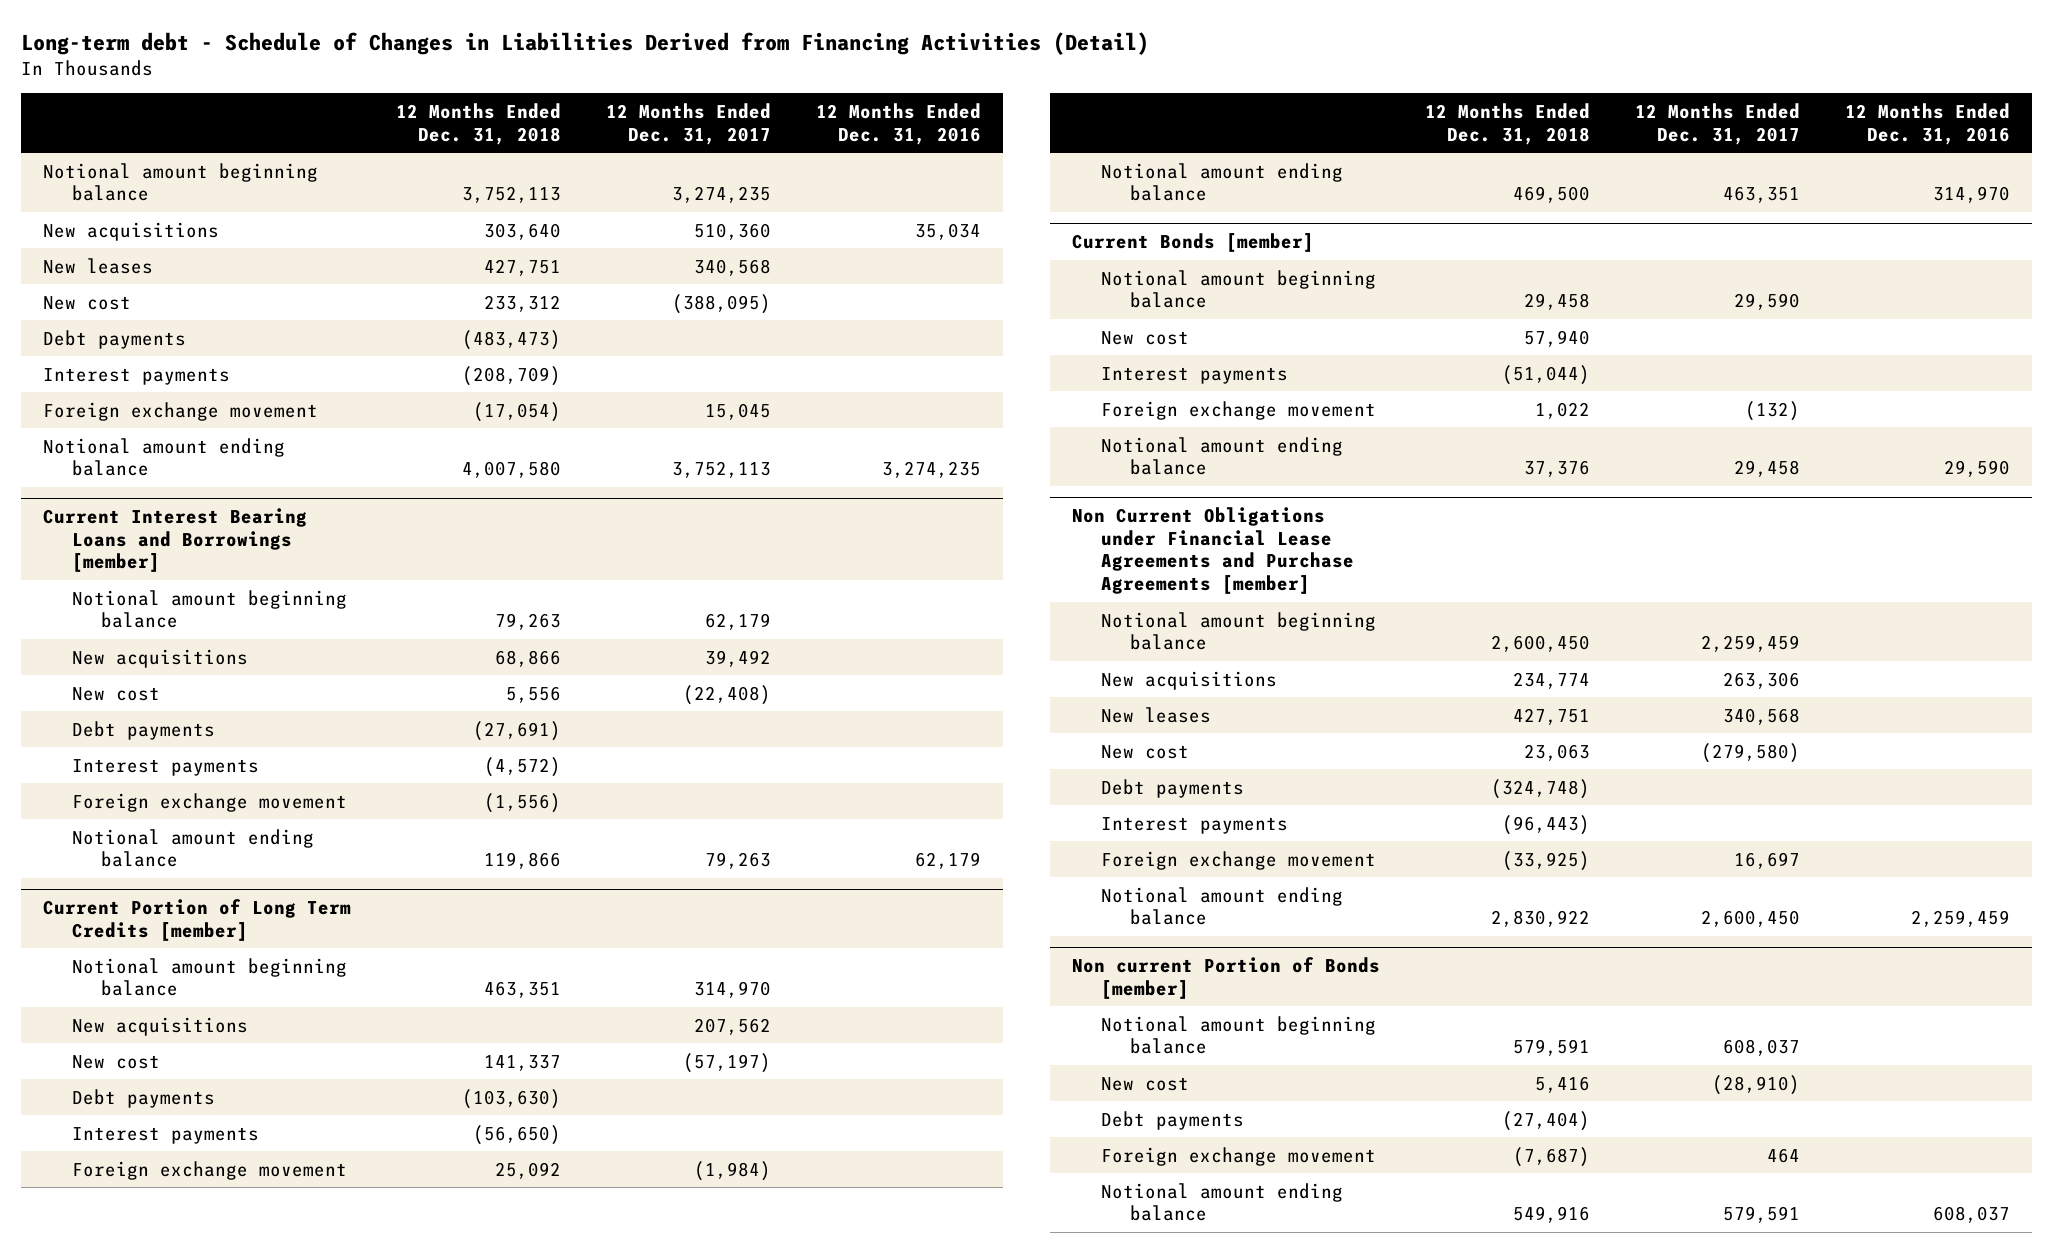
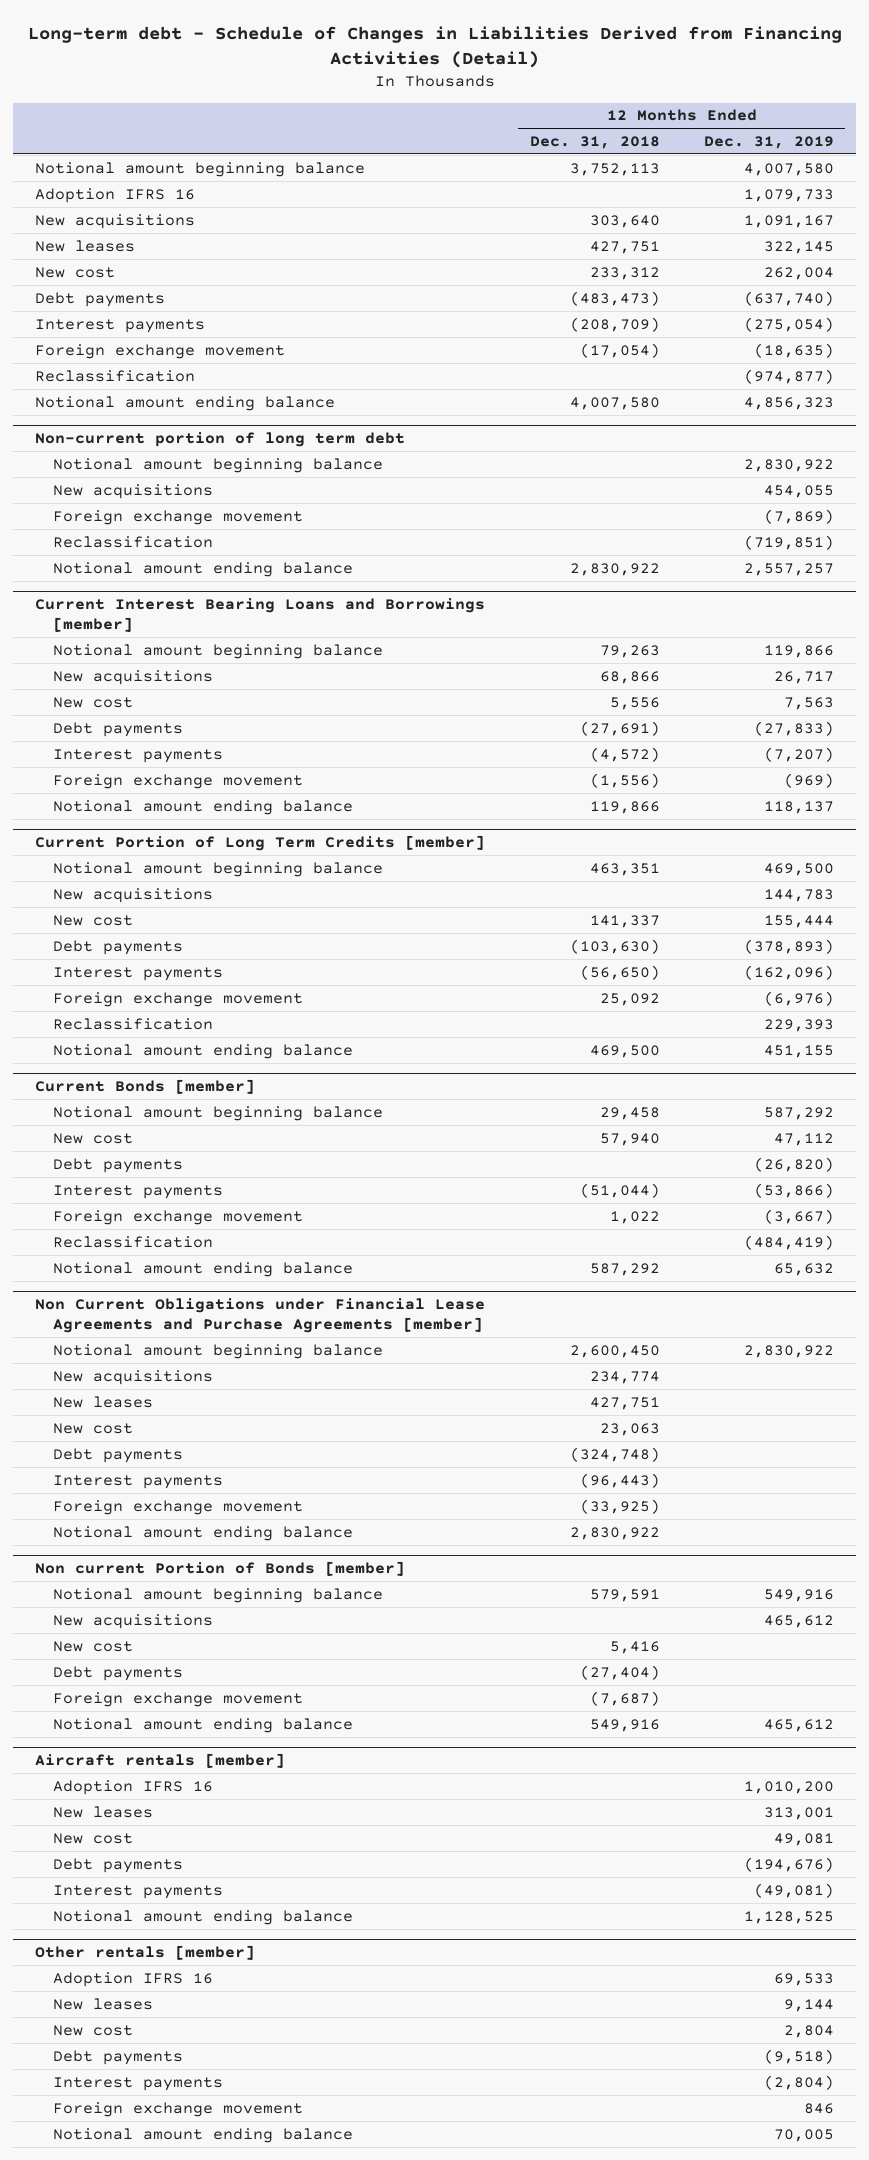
[606,102,772,145] 12 Months Ended Dec. 31, 2017 -> none
[815,102,981,145] 12 Months Ended Dec. 31, 2016 -> none
none -> [703,135,834,149] Dec. 31, 2019
none -> [35,187,196,203] Adoption IFRS 16
none -> [35,369,196,382] Reclassification
none -> [35,431,406,447] Non-current portion of long term debt
none -> [52,457,383,473] Notional amount beginning balance
none -> [52,483,213,499] New acquisitions
none -> [52,509,303,525] Foreign exchange movement
none -> [52,535,213,548] Reclassification
none -> [52,561,353,577] Notional amount ending balance
none -> [52,1017,213,1030] Reclassification
none -> [52,1157,183,1173] Debt payments
none -> [52,1235,213,1248] Reclassification
[1523,460,1590,478] 37,376 -> [589,1262,660,1276] 587,292
none -> [52,1613,213,1629] New acquisitions
none -> [35,1752,286,1768] Aircraft rentals [member]
none -> [52,1779,213,1795] Adoption IFRS 16
none -> [52,1805,153,1818] New leases
none -> [52,1832,133,1844] New cost
none -> [52,1857,183,1873] Debt payments
none -> [52,1884,223,1899] Interest payments
none -> [52,1909,353,1925] Notional amount ending balance
none -> [35,1944,256,1960] Other rentals [member]
none -> [52,1971,213,1987] Adoption IFRS 16
none -> [52,1997,153,2010] New leases
none -> [52,2024,133,2036] New cost
none -> [52,2049,183,2065] Debt payments
none -> [52,2076,223,2091] Interest payments
none -> [52,2101,303,2117] Foreign exchange movement
none -> [52,2127,353,2143] Notional amount ending balance

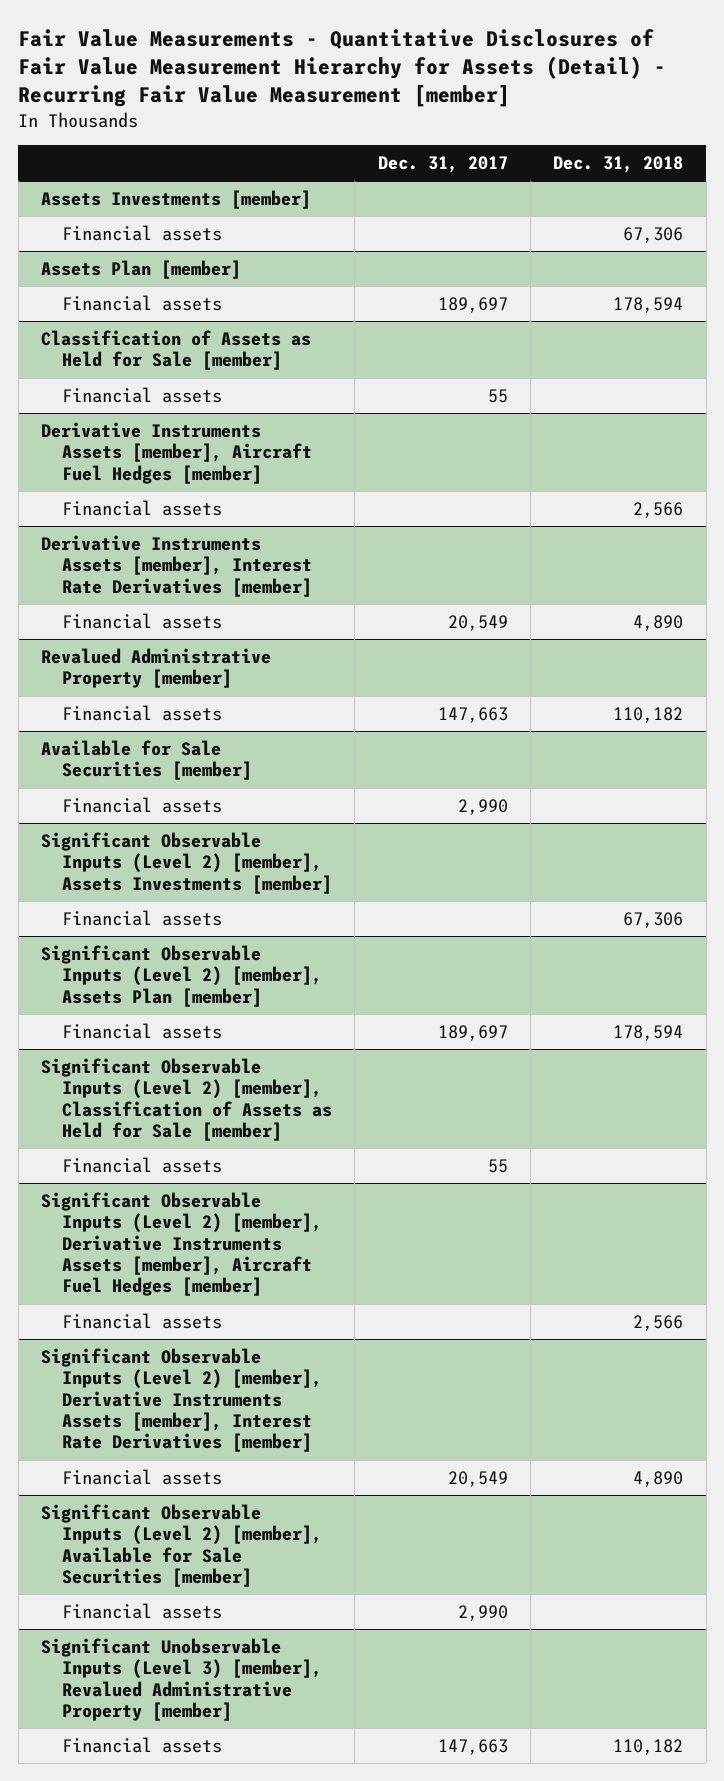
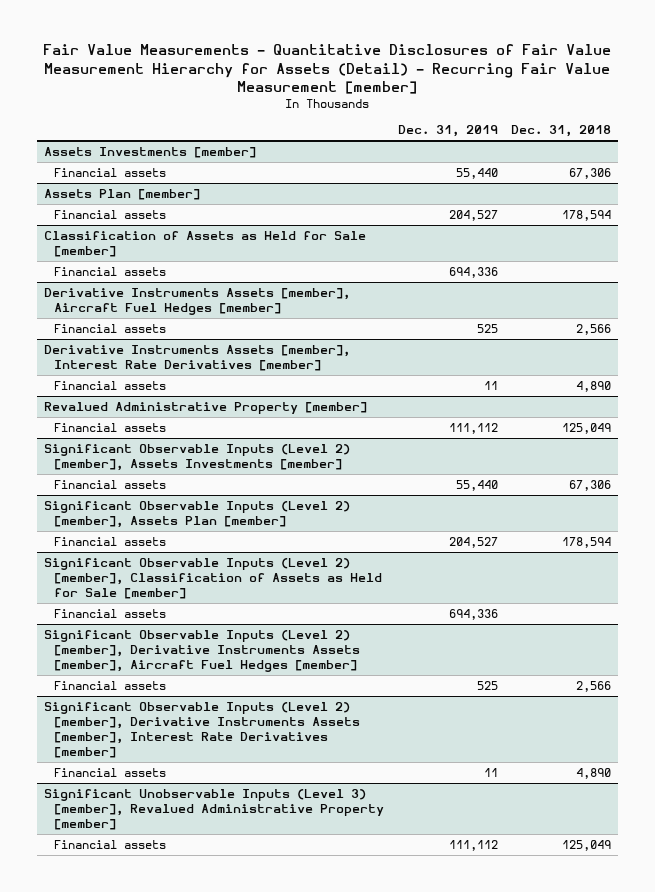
[377,155,508,173] Dec. 31, 2017 -> none
none -> [397,125,498,138] Dec. 31, 2019
[40,740,252,781] Available for Sale Securities [member] -> none
[61,797,222,814] Financial assets -> none
[613,707,684,724] 110,182 -> [562,422,612,434] 125,049
[40,1504,322,1587] Significant Observable Inputs (Level 2) [member], Available for Sale Securities [member] -> none
[61,1603,222,1620] Financial assets -> none
[613,1739,684,1756] 110,182 -> [562,839,612,851] 125,049

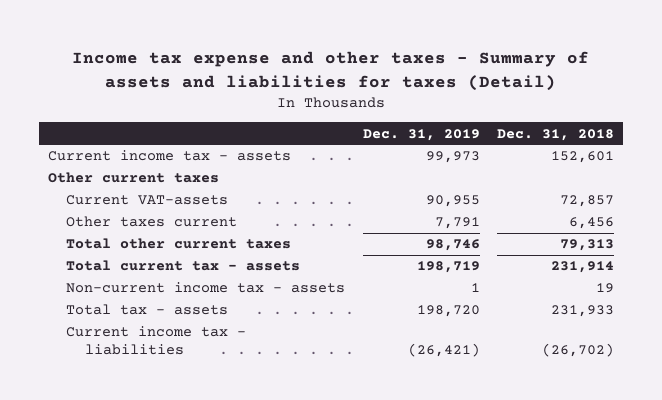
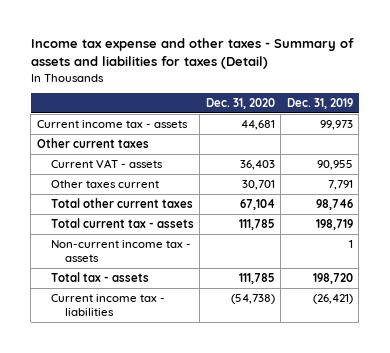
[497,128,615,141] Dec. 31, 2018 -> none
none -> [205,97,275,109] Dec. 31, 2020
[66,195,229,206] Current VAT-assets -> [50,158,163,168] Current VAT - assets

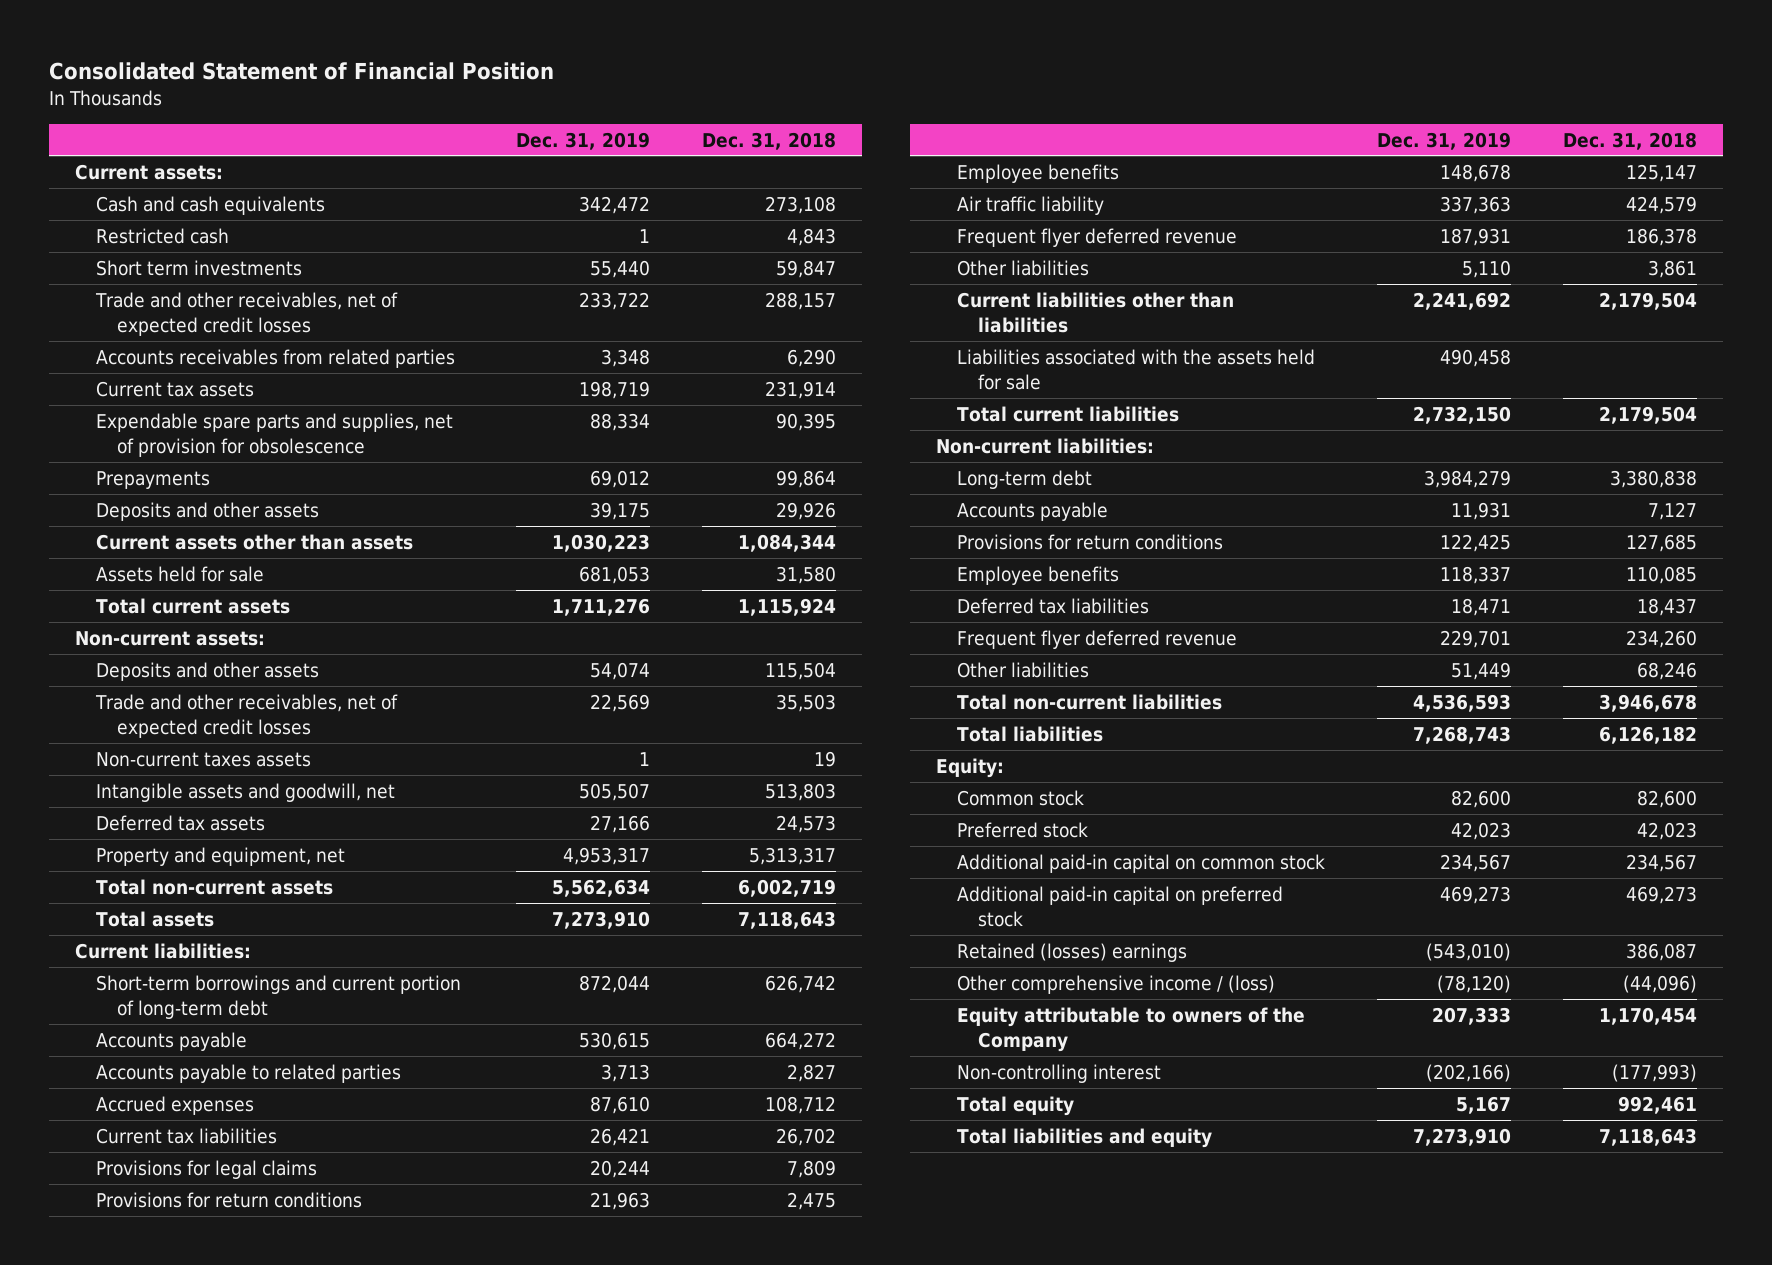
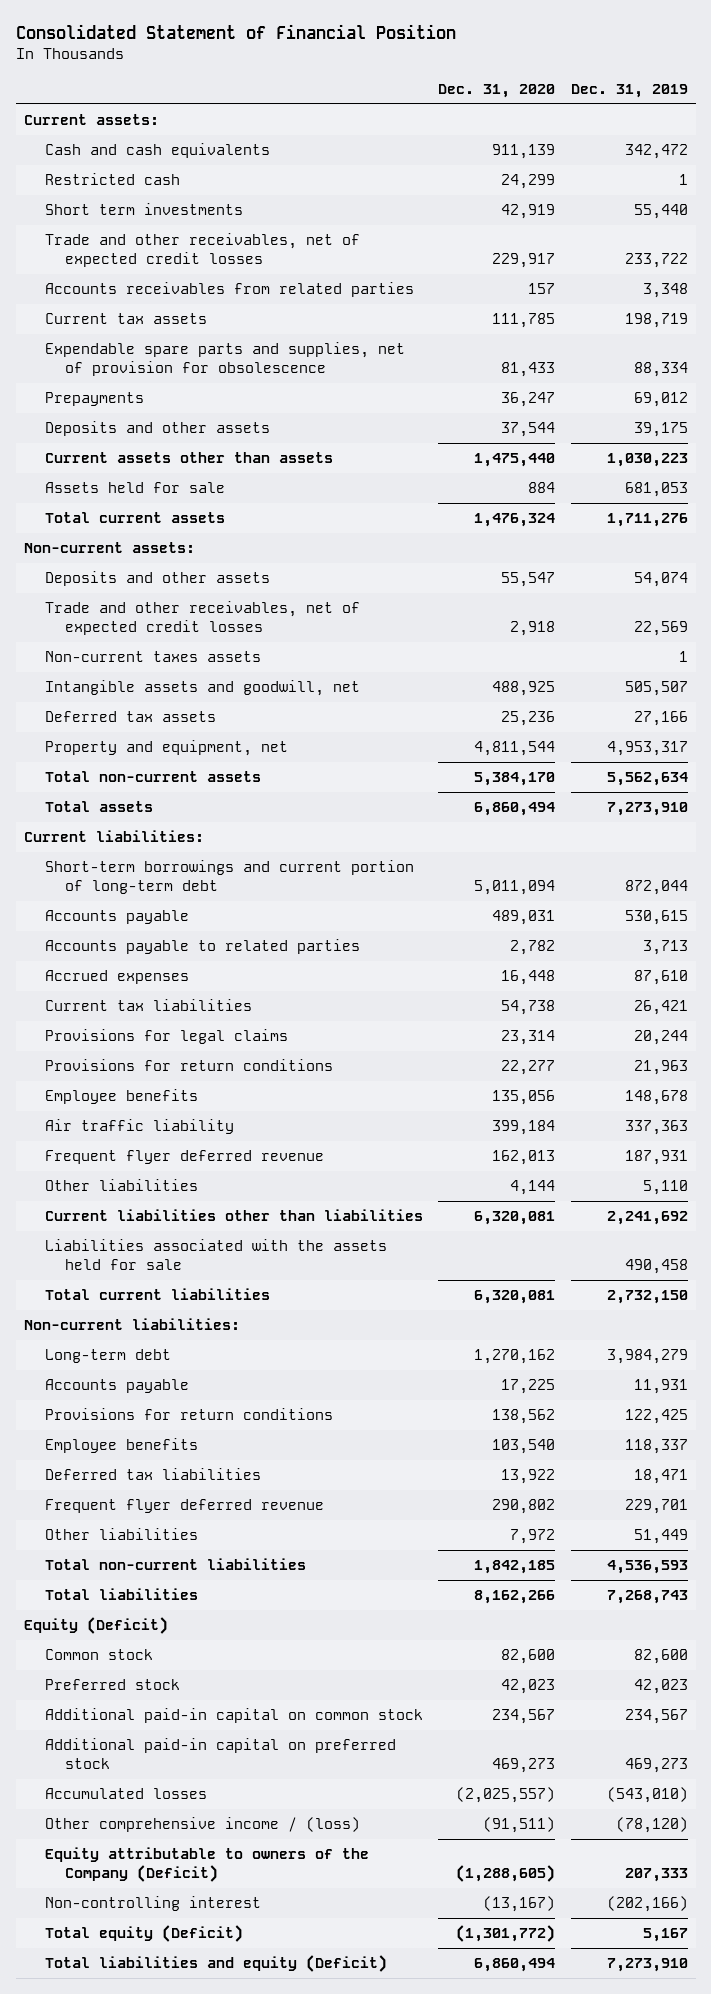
[702,131,837,150] Dec. 31, 2018 -> none
none -> [438,83,556,98] Dec. 31, 2020
[936,757,1005,778] Equity: -> [23,1617,168,1635] Equity (Deficit)
[957,942,1188,962] Retained (losses) earnings -> [44,1788,207,1800] Accumulated losses
[957,1006,1306,1052] Equity attributable to owners of the Company -> [44,1847,369,1882] Equity attributable to owners of the Company (Deficit)
[957,1095,1075,1116] Total equity -> [44,1925,243,1943] Total equity (Deficit)
[957,1127,1213,1148] Total liabilities and equity -> [44,1955,387,1973] Total liabilities and equity (Deficit)

